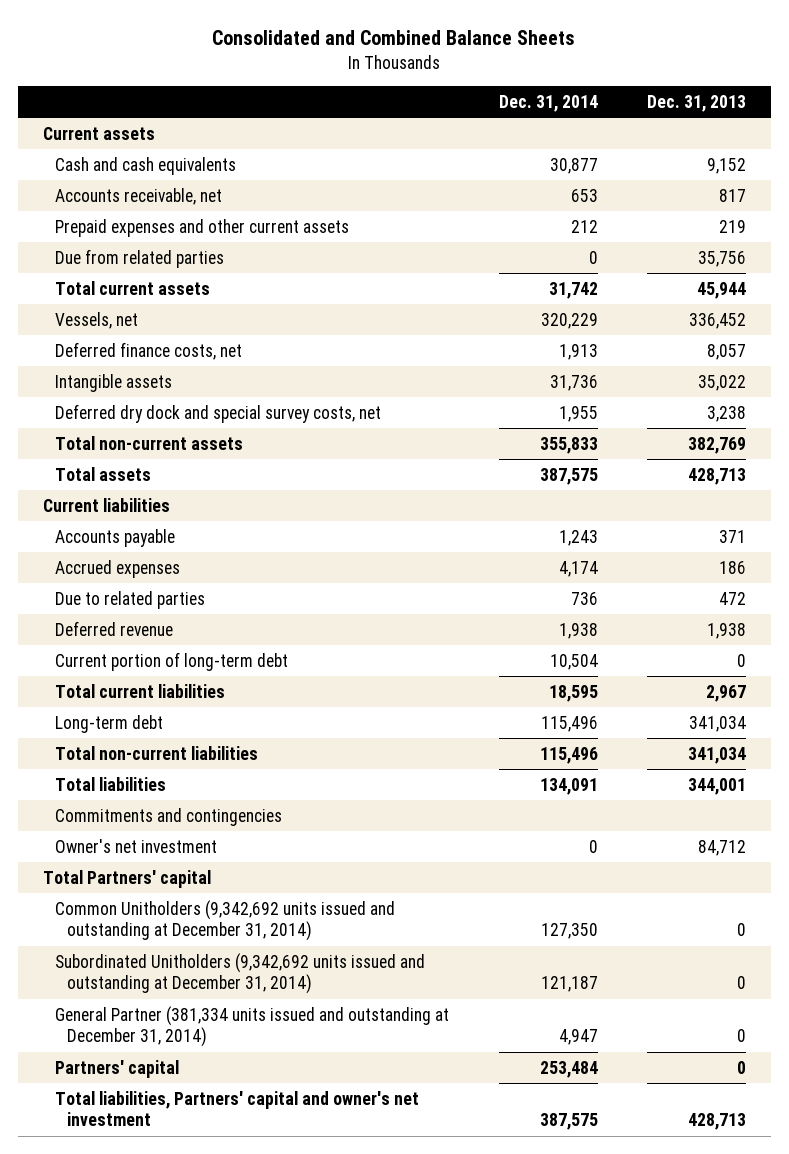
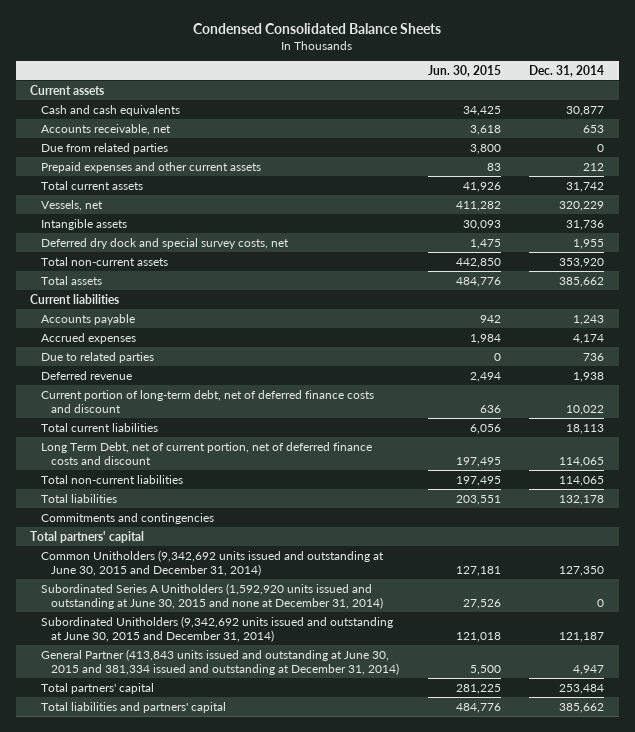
[212,30,576,46] Consolidated and Combined Balance Sheets -> [193,22,442,34] Condensed Consolidated Balance Sheets
[647,94,747,112] Dec. 31, 2013 -> none
none -> [427,64,501,77] Jun. 30, 2015
[54,218,349,237] Prepaid expenses and other current assets -> [40,161,261,173] Prepaid expenses and other current assets
[54,341,242,360] Deferred finance costs, net -> none
[539,436,598,454] 355,833 -> [559,257,605,268] 353,920
[539,467,598,485] 387,575 -> [559,276,605,287] 385,662
[54,651,288,671] Current portion of long-term debt -> [40,389,374,414] Current portion of long-term debt, net of deferred finance costs and discount
[549,653,598,670] 10,504 -> [566,405,605,416] 10,022
[548,684,598,702] 18,595 -> [566,423,605,434] 18,113
[54,714,163,733] Long-term debt -> [40,441,372,466] Long Term Debt, net of current portion, net of deferred finance costs and discount
[540,715,598,732] 115,496 -> [559,457,605,468] 114,065
[539,746,598,764] 115,496 -> [559,475,605,486] 114,065
[539,777,598,795] 134,091 -> [559,494,605,505] 132,178
[54,838,217,853] Owner's net investment -> none
[42,869,211,888] Total Partners' capital -> [30,530,145,543] Total partners' capital
[54,899,395,942] Common Unitholders (9,342,692 units issued and outstanding at December 31, 2014) -> [40,549,384,577] Common Unitholders (9,342,692 units issued and outstanding at June 30, 2015 and December 31, 2014)
none -> [40,582,383,610] Subordinated Series A Unitholders (1,592,920 units issued and outstanding at June 30, 2015 and none at December 31, 2014)
[54,952,425,995] Subordinated Unitholders (9,342,692 units issued and outstanding at December 31, 2014) -> [40,615,393,643] Subordinated Unitholders (9,342,692 units issued and outstanding at June 30, 2015 and December 31, 2014)
[54,1005,449,1048] General Partner (381,334 units issued and outstanding at December 31, 2014) -> [40,648,399,676] General Partner (413,843 units issued and outstanding at June 30, 2015 and 381,334 issued and outstanding at December 31, 2014)
[54,1059,179,1078] Partners' capital -> [40,682,154,694] Total partners' capital
[54,1090,419,1127] Total liabilities, Partners' capital and owner's net investment -> [40,701,226,713] Total liabilities and partners' capital
[539,1113,598,1131] 387,575 -> [559,702,605,713] 385,662

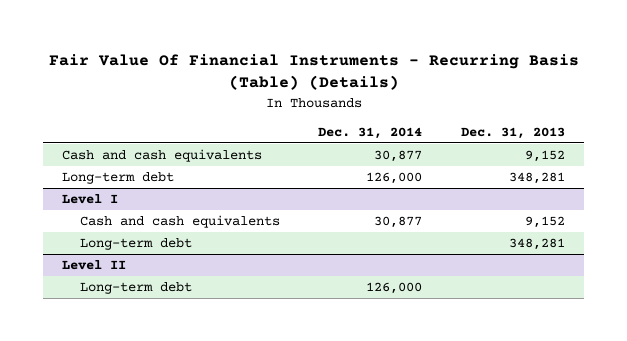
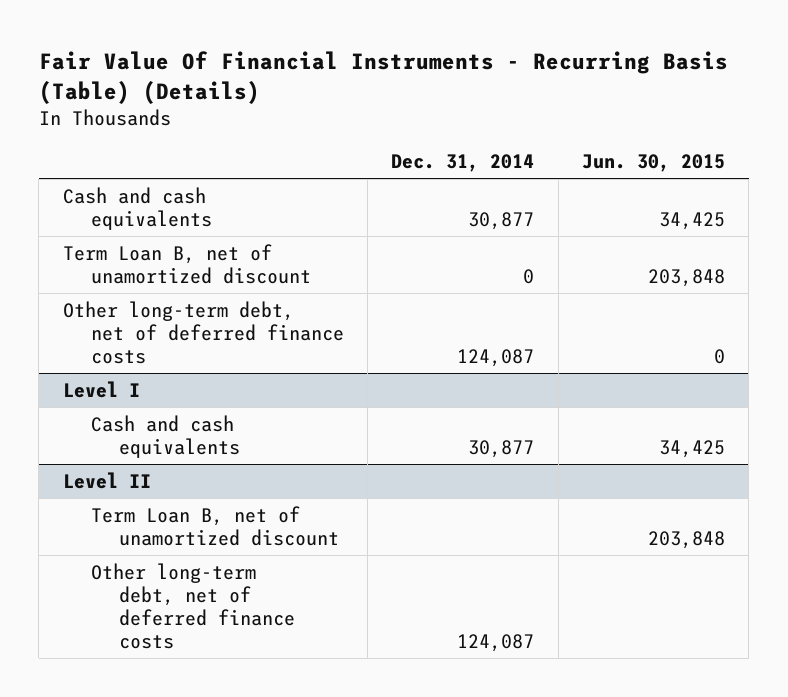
[460,126,565,139] Dec. 31, 2013 -> none
none -> [582,154,726,173] Jun. 30, 2015
[62,172,175,185] Long-term debt -> none
none -> [62,243,311,284] Term Loan B, net of unamortized discount
none -> [62,300,344,364] Other long-term debt, net of deferred finance costs
[79,238,192,251] Long-term debt -> none
[79,282,192,295] Long-term debt -> none
none -> [90,505,339,546] Term Loan B, net of unamortized discount
none -> [90,562,295,649] Other long-term debt, net of deferred finance costs

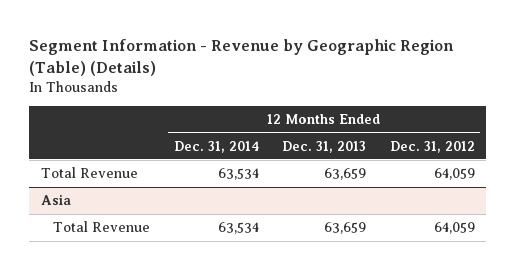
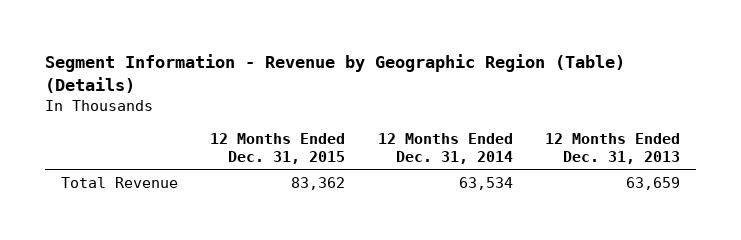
[389,140,475,153] Dec. 31, 2012 -> none
none -> [210,132,346,165] 12 Months Ended Dec. 31, 2015
[40,194,71,206] Asia -> none
[53,221,151,233] Total Revenue -> none

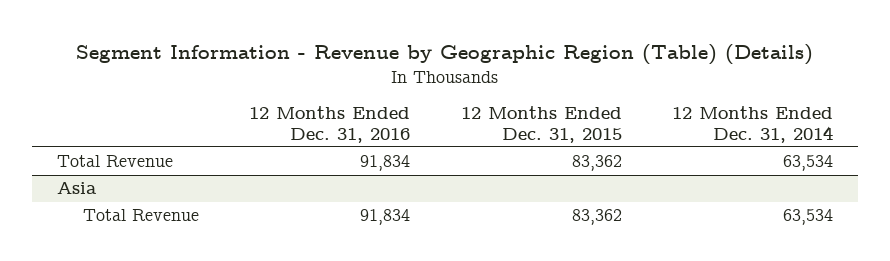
[544,132,680,165] 12 Months Ended Dec. 31, 2013 -> none
none -> [249,106,411,143] 12 Months Ended Dec. 31, 2016
none -> [57,182,98,195] Asia
none -> [83,209,200,222] Total Revenue

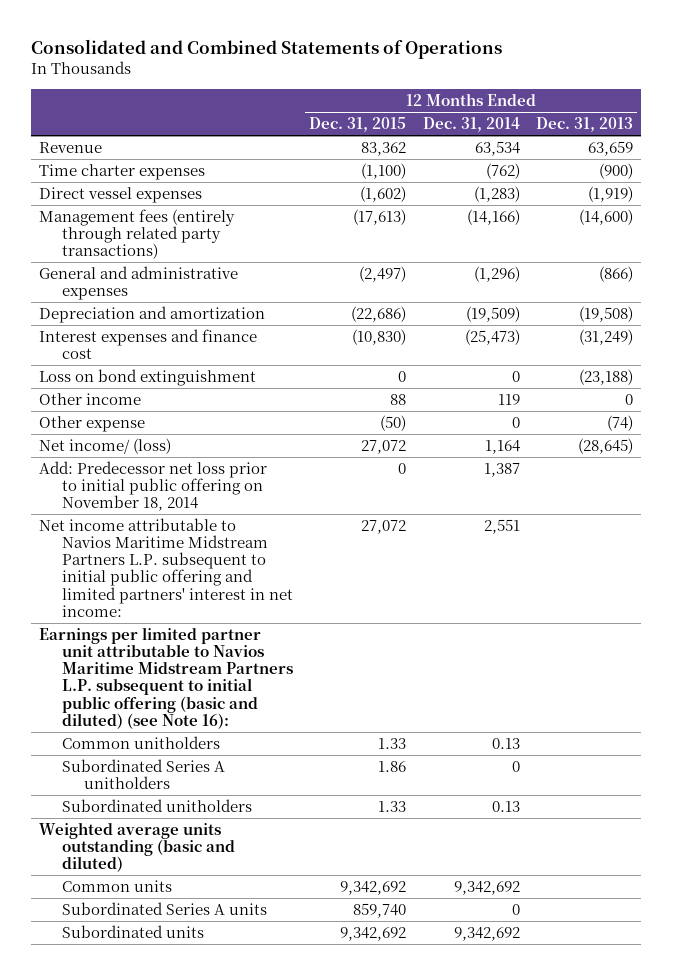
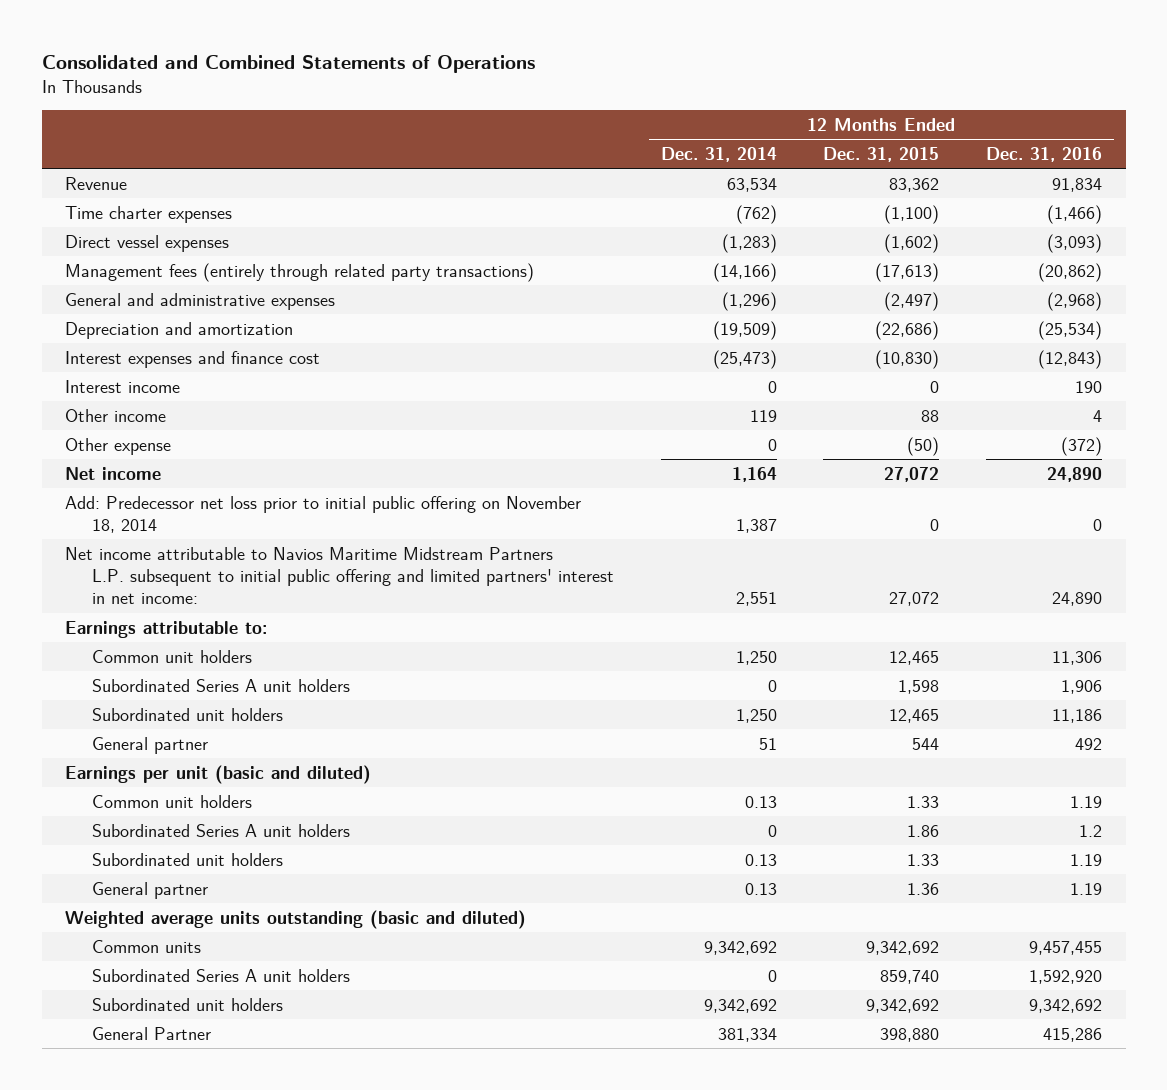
[536,117,634,133] Dec. 31, 2013 -> none
none -> [986,146,1103,162] Dec. 31, 2016
[39,368,257,386] Loss on bond extinguishment -> none
none -> [65,379,181,393] Interest income
[39,437,172,454] Net income/ (loss) -> [65,466,162,480] Net income
[39,626,293,729] Earnings per limited partner unit attributable to Navios Maritime Midstream Partners L.P. subsequent to initial public offering (basic and diluted) (see Note 16): -> [65,620,268,638] Earnings attributable to:
none -> [91,649,252,663] Common unit holders
none -> [91,678,350,692] Subordinated Series A unit holders
none -> [91,707,283,721] Subordinated unit holders
none -> [91,736,208,754] General partner
none -> [65,764,372,784] Earnings per unit (basic and diluted)
[61,735,220,749] Common unitholders -> [91,794,252,808] Common unit holders
[61,758,225,790] Subordinated Series A unitholders -> [91,823,350,837] Subordinated Series A unit holders
[61,798,252,812] Subordinated unitholders -> [91,852,283,866] Subordinated unit holders
none -> [91,881,208,899] General partner
[61,901,267,915] Subordinated Series A units -> [91,968,350,982] Subordinated Series A unit holders
[61,924,204,938] Subordinated units -> [91,997,283,1011] Subordinated unit holders
none -> [91,1026,211,1040] General Partner

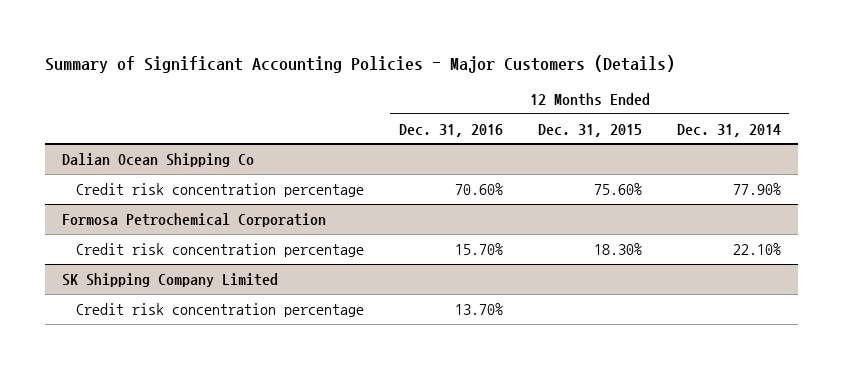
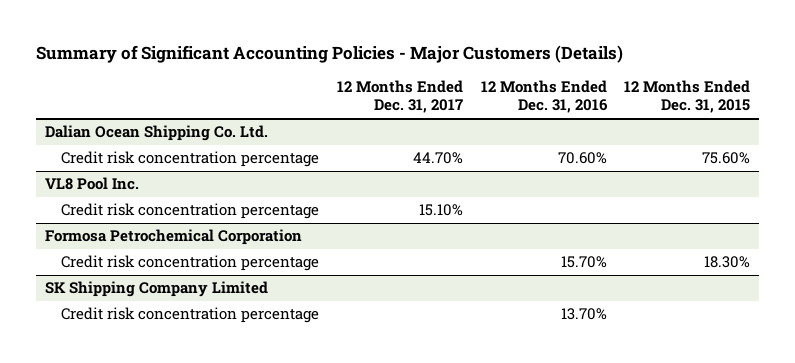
[676,123,781,137] Dec. 31, 2014 -> none
none -> [337,79,464,114] 12 Months Ended Dec. 31, 2017
[62,152,255,167] Dalian Ocean Shipping Co -> [44,125,268,142] Dalian Ocean Shipping Co. Ltd.
none -> [44,177,139,191] VL8 Pool Inc.
none -> [61,203,320,220] Credit risk concentration percentage

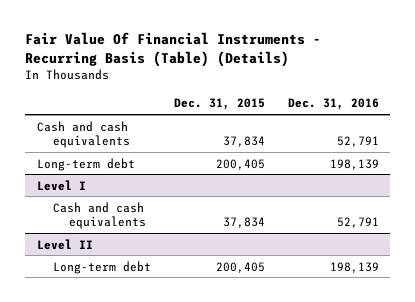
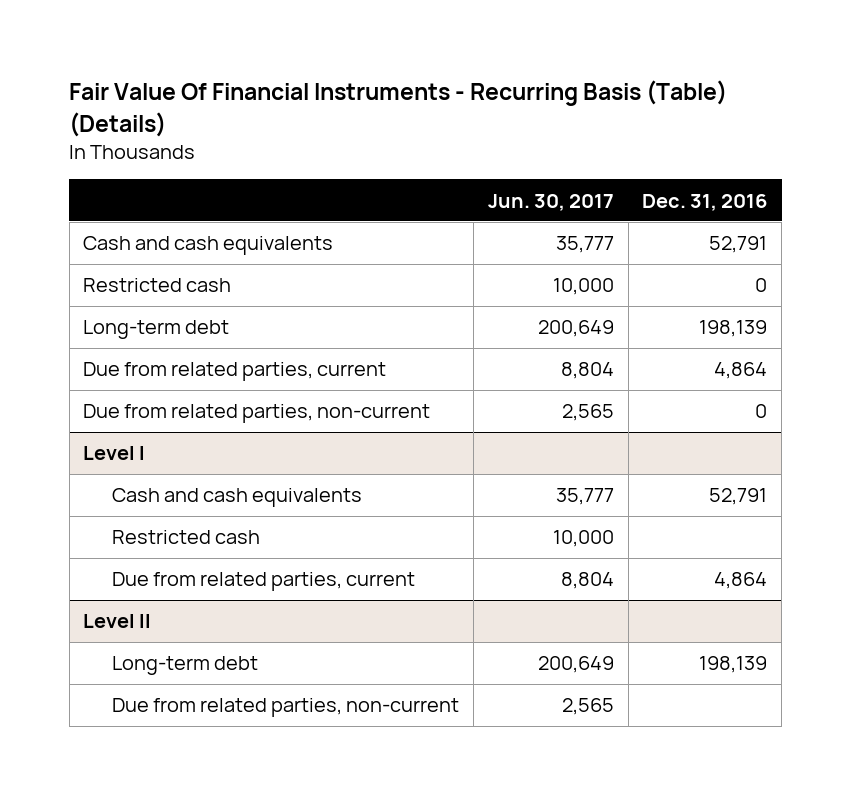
[173,98,265,111] Dec. 31, 2015 -> none
none -> [487,193,614,211] Jun. 30, 2017
none -> [83,278,232,293] Restricted cash
none -> [83,362,387,382] Due from related parties, current
none -> [83,404,431,424] Due from related parties, non-current
none -> [112,530,261,545] Restricted cash
none -> [112,572,416,592] Due from related parties, current
none -> [112,698,460,718] Due from related parties, non-current

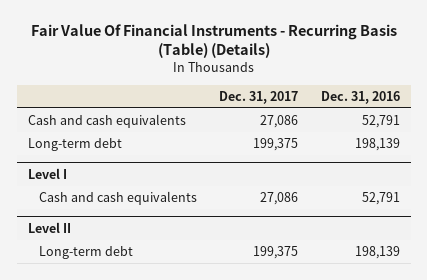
[487,193,614,211] Jun. 30, 2017 -> none
none -> [219,90,299,104] Dec. 31, 2017
[83,278,232,293] Restricted cash -> none
[83,362,387,382] Due from related parties, current -> none
[83,404,431,424] Due from related parties, non-current -> none
[112,530,261,545] Restricted cash -> none
[112,572,416,592] Due from related parties, current -> none
[112,698,460,718] Due from related parties, non-current -> none

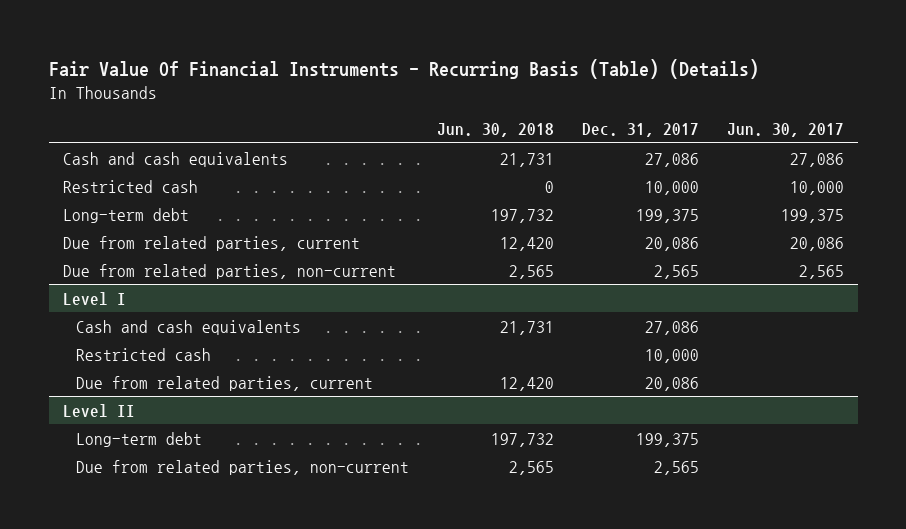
[320,90,400,104] Dec. 31, 2016 -> none
none -> [437,122,555,137] Jun. 30, 2018
none -> [726,122,844,137] Jun. 30, 2017
none -> [62,179,198,193] Restricted cash
none -> [62,235,360,251] Due from related parties, current
none -> [62,263,396,279] Due from related parties, non-current
none -> [76,347,212,361] Restricted cash
none -> [76,375,374,391] Due from related parties, current
none -> [76,459,410,475] Due from related parties, non-current

